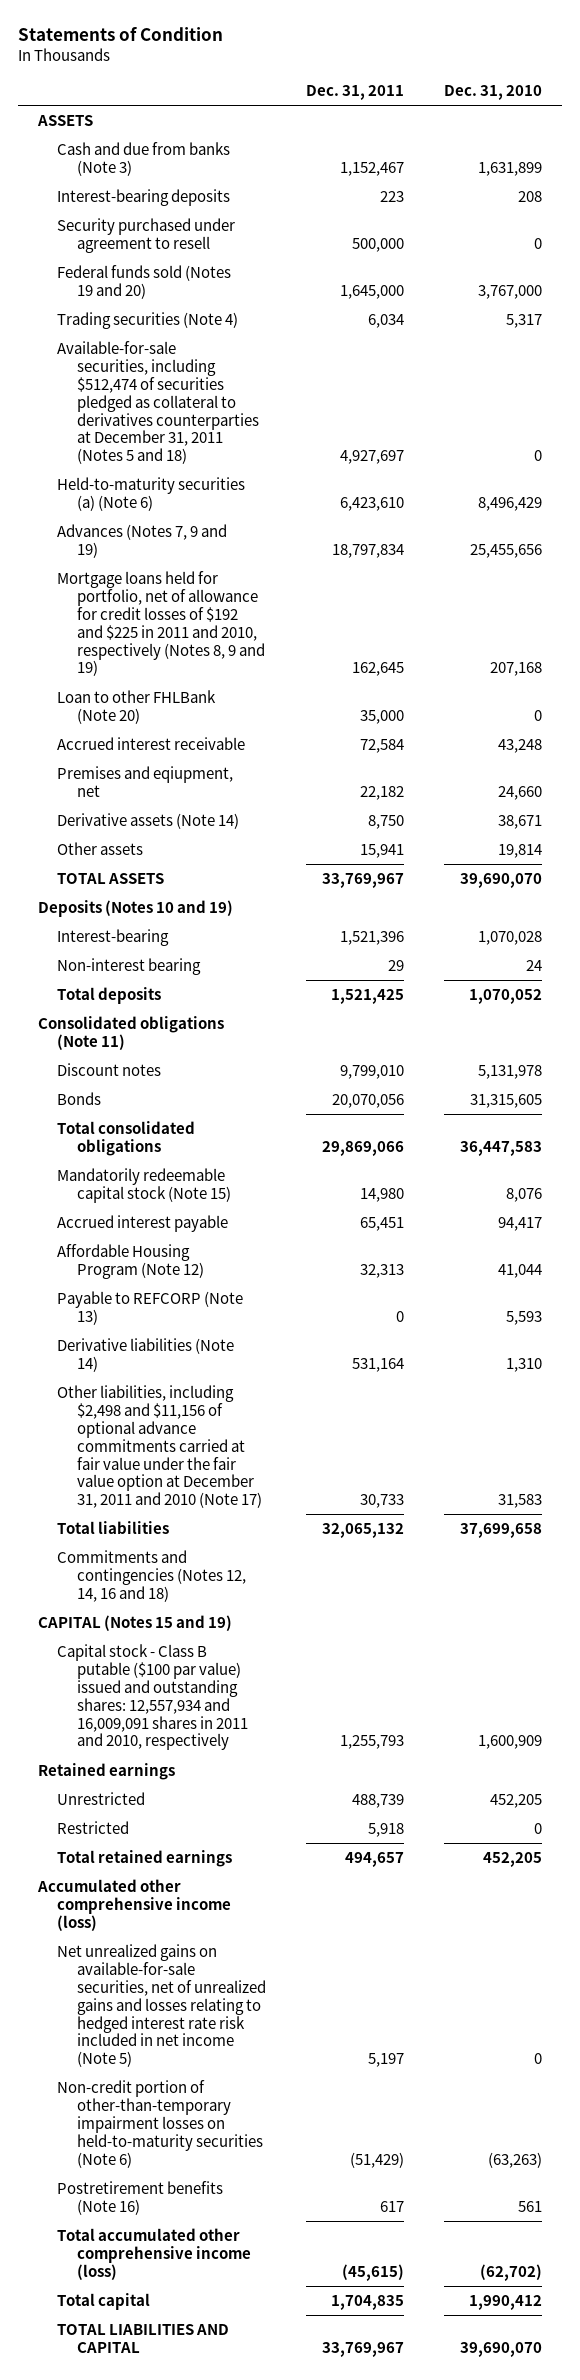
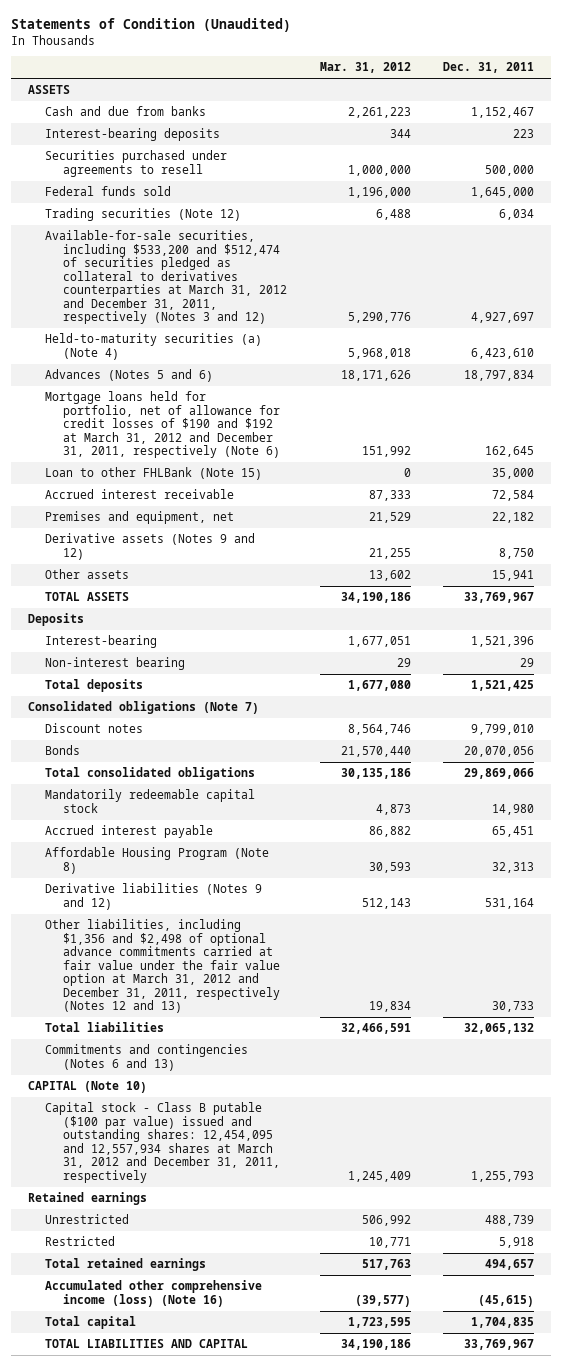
[18,27,224,42] Statements of Condition -> [11,18,292,33] Statements of Condition (Unaudited)
[444,84,543,100] Dec. 31, 2010 -> none
none -> [319,62,411,74] Mar. 31, 2012
[57,141,231,176] Cash and due from banks (Note 3) -> [45,106,207,117] Cash and due from banks
[57,217,236,253] Security purchased under agreement to resell -> [45,150,228,177] Securities purchased under agreements to resell
[57,264,232,299] Federal funds sold (Notes 19 and 20) -> [45,186,172,197] Federal funds sold
[57,311,239,329] Trading securities (Note 4) -> [45,208,242,222] Trading securities (Note 12)
[57,340,259,465] Available-for-sale securities, including $512,474 of securities pledged as collateral to derivatives counterparties at December 31, 2011 (Notes 5 and 18) -> [45,230,288,325] Available-for-sale securities, including $533,200 and $512,474 of securities pledged as collateral to derivatives counterparties at March 31, 2012 and December 31, 2011, respectively (Notes 3 and 12)
[57,476,246,511] Held-to-maturity securities (a) (Note 6) -> [45,333,263,360] Held-to-maturity securities (a) (Note 4)
[57,523,228,558] Advances (Notes 7, 9 and 19) -> [45,369,214,383] Advances (Notes 5 and 6)
[57,570,265,677] Mortgage loans held for portfolio, net of allowance for credit losses of $192 and $225 in 2011 and 2010, respectively (Notes 8, 9 and 19) -> [45,391,281,459] Mortgage loans held for portfolio, net of allowance for credit losses of $190 and $192 at March 31, 2012 and December 31, 2011, respectively (Note 6)
[57,689,217,724] Loan to other FHLBank (Note 20) -> [45,467,263,481] Loan to other FHLBank (Note 15)
[57,765,234,797] Premises and eqiupment, net -> [45,511,235,525] Premises and equipment, net
[57,812,240,829] Derivative assets (Note 14) -> [45,533,256,560] Derivative assets (Notes 9 and 12)
[38,899,234,917] Deposits (Notes 10 and 19) -> [27,613,84,627] Deposits
[38,1015,225,1050] Consolidated obligations (Note 11) -> [27,701,259,715] Consolidated obligations (Note 7)
[57,1167,231,1203] Mandatorily redeemable capital stock (Note 15) -> [45,789,256,813] Mandatorily redeemable capital stock
[57,1290,244,1325] Payable to REFCORP (Note 13) -> none
[57,1243,204,1279] Affordable Housing Program (Note 12) -> [45,847,270,874] Affordable Housing Program (Note 8)
[57,1337,235,1372] Derivative liabilities (Note 14) -> [45,883,263,910] Derivative liabilities (Notes 9 and 12)
[57,1384,262,1509] Other liabilities, including $2,498 and $11,156 of optional advance commitments carried at fair value under the fair value option at December 31, 2011 and 2010 (Note 17) -> [45,919,281,1014] Other liabilities, including $1,356 and $2,498 of optional advance commitments carried at fair value under the fair value option at March 31, 2012 and December 31, 2011, respectively (Notes 12 and 13)
[57,1549,246,1602] Commitments and contingencies (Notes 12, 14, 16 and 18) -> [45,1044,249,1071] Commitments and contingencies (Notes 6 and 13)
[38,1614,233,1631] CAPITAL (Notes 15 and 19) -> [27,1081,147,1094] CAPITAL (Note 10)
[57,1643,248,1751] Capital stock - Class B putable ($100 par value) issued and outstanding shares: 12,557,934 and 16,009,091 shares in 2011 and 2010, respectively -> [45,1102,281,1183] Capital stock - Class B putable ($100 par value) issued and outstanding shares: 12,454,095 and 12,557,934 shares at March 31, 2012 and December 31, 2011, respectively
[37,1878,232,1931] Accumulated other comprehensive income (loss) -> none
[57,1943,266,2068] Net unrealized gains on available-for-sale securities, net of unrealized gains and losses relating to hedged interest rate risk included in net income (Note 5) -> none
[57,2079,263,2168] Non-credit portion of other-than-temporary impairment losses on held-to-maturity securities (Note 6) -> none
[57,2180,224,2215] Postretirement benefits (Note 16) -> none
[57,2227,251,2280] Total accumulated other comprehensive income (loss) -> [45,1280,263,1307] Accumulated other comprehensive income (loss) (Note 16)

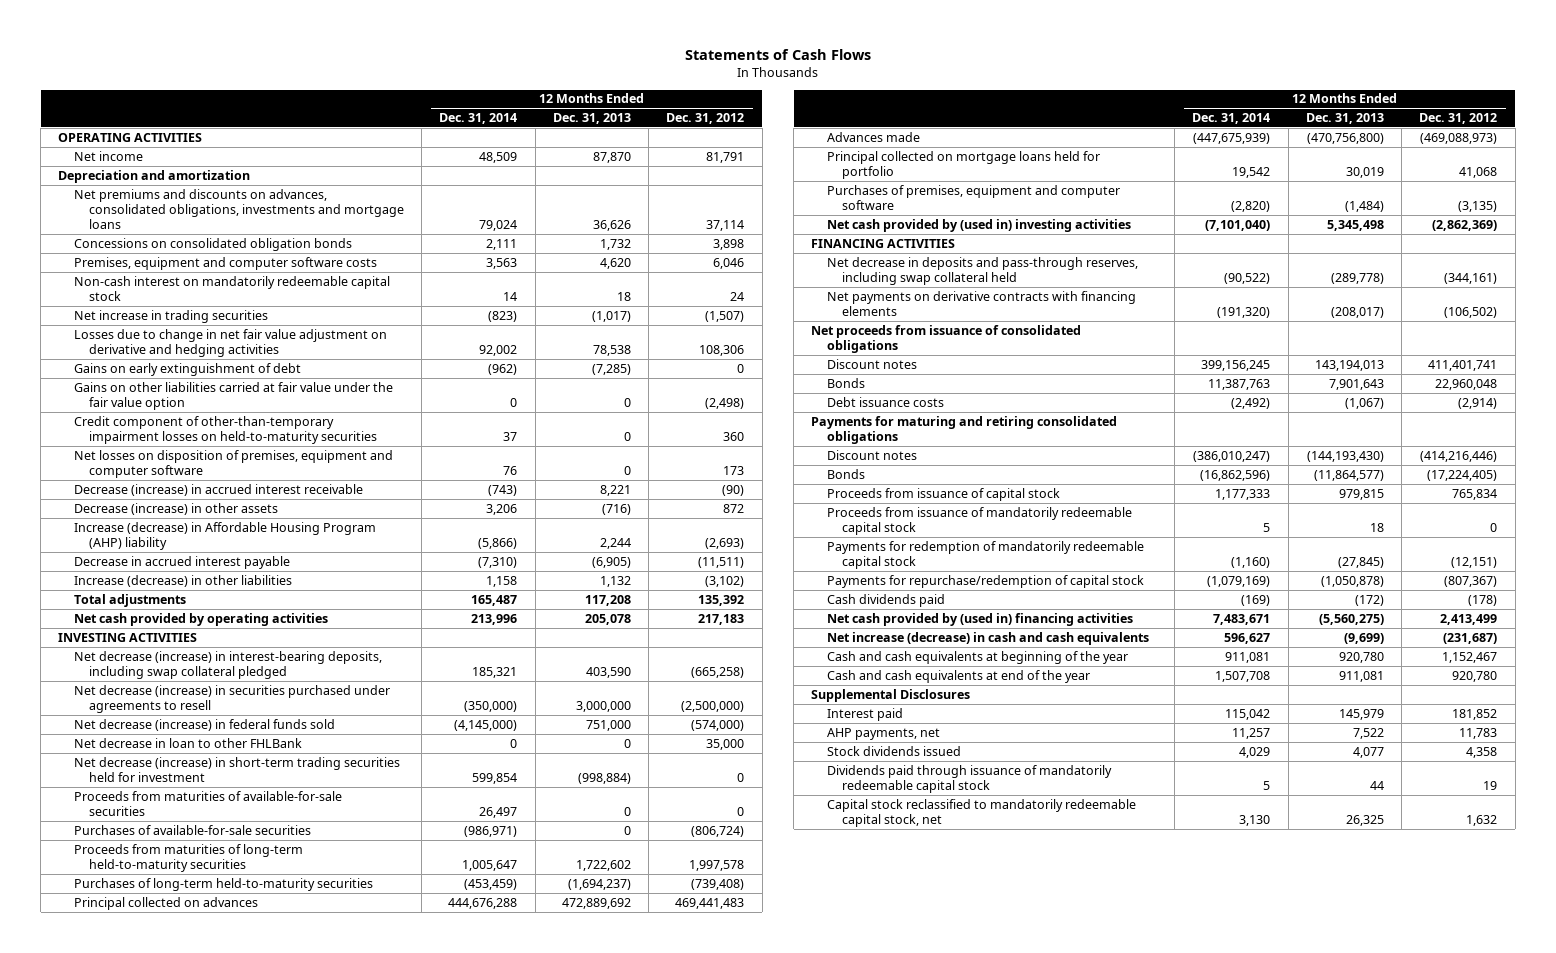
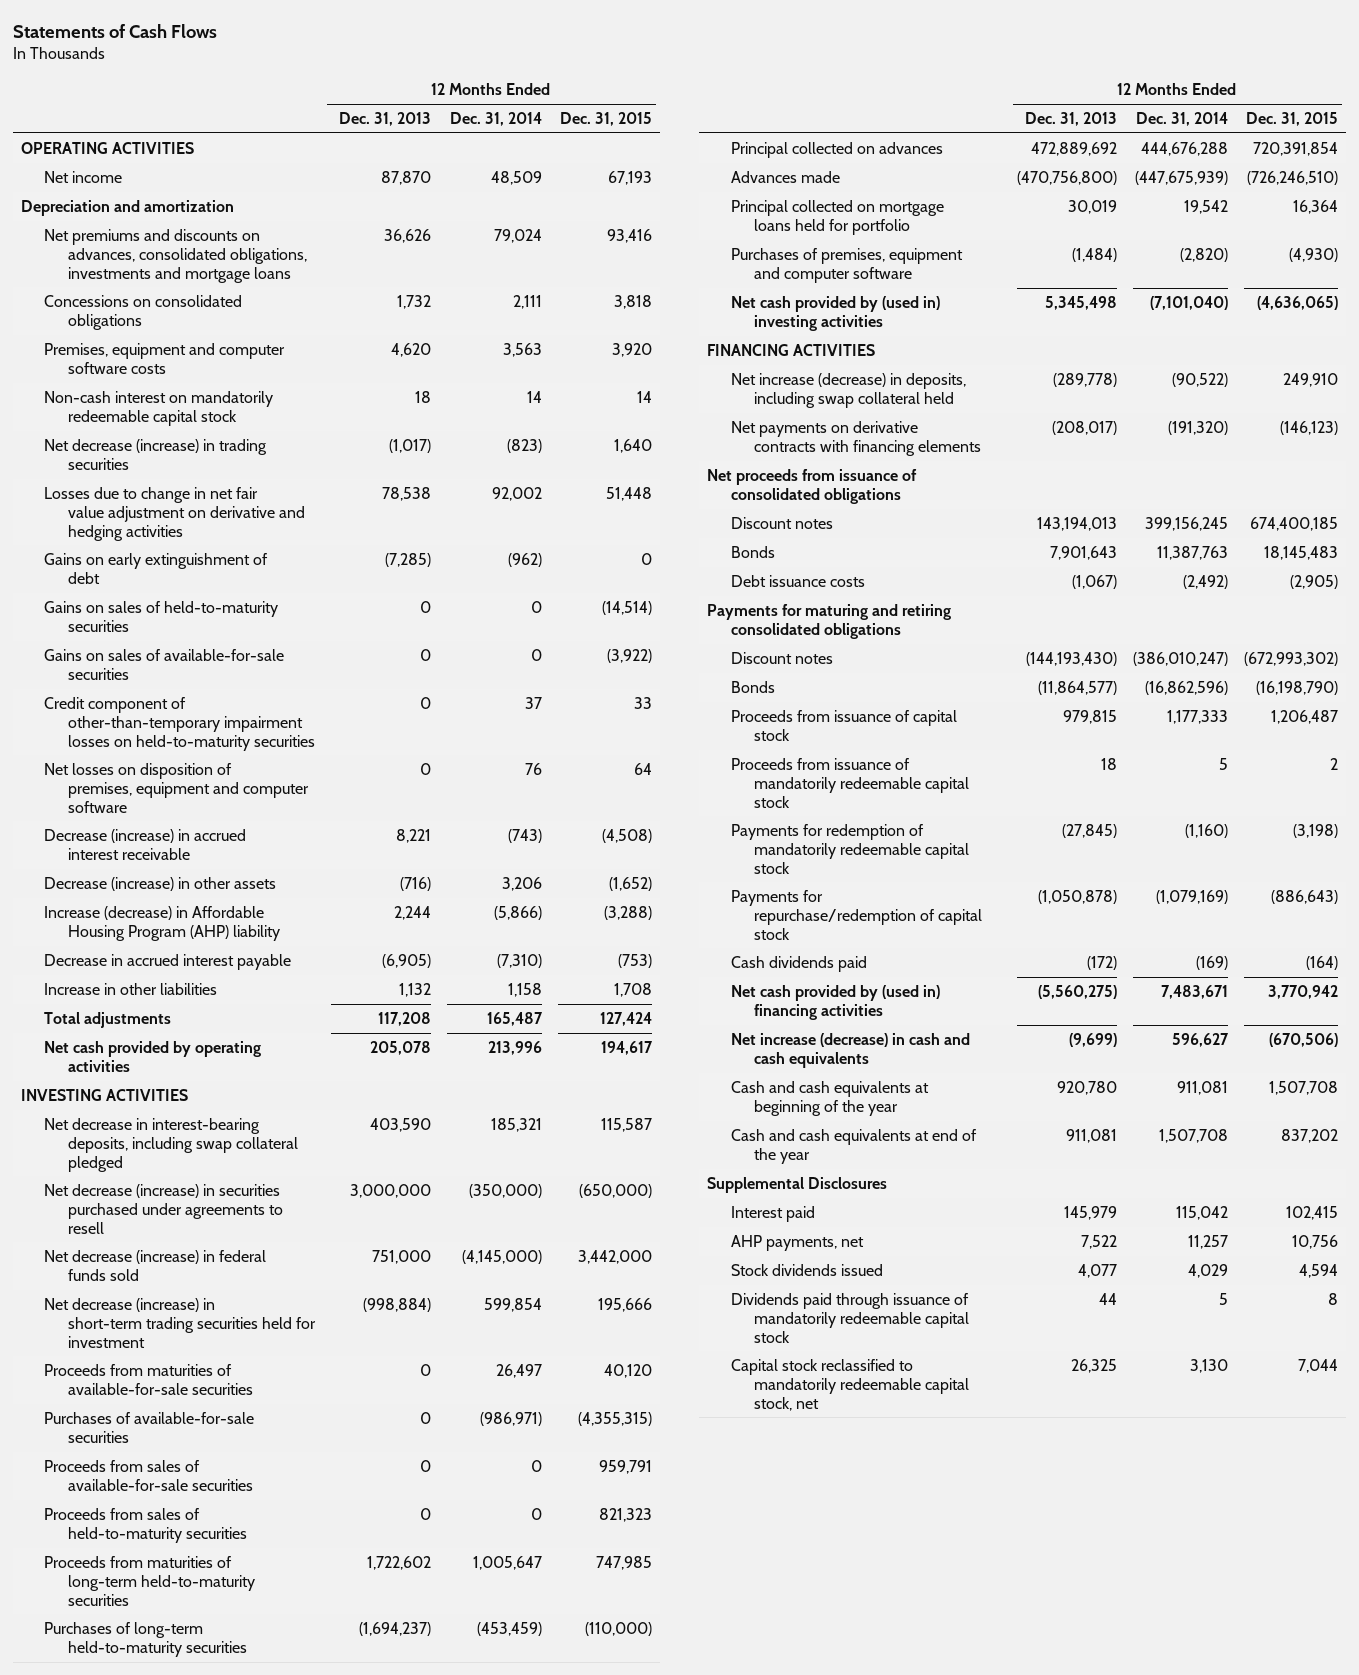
[666,113,745,125] Dec. 31, 2012 -> none
none -> [559,112,652,127] Dec. 31, 2015
[73,237,352,251] Concessions on consolidated obligation bonds -> [44,295,243,330] Concessions on consolidated obligations
[73,309,268,323] Net increase in trading securities -> [44,439,268,470] Net decrease (increase) in trading securities
[73,381,393,410] Gains on other liabilities carried at fair value under the fair value option -> none
none -> [44,601,279,632] Gains on sales of held-to-maturity securities
none -> [44,649,285,680] Gains on sales of available-for-sale securities
[73,574,292,587] Increase (decrease) in other liabilities -> [44,983,218,996] Increase in other liabilities
[73,650,382,679] Net decrease (increase) in interest-bearing deposits, including swap collateral pledged -> [44,1118,298,1172] Net decrease in interest-bearing deposits, including swap collateral pledged
[73,737,302,748] Net decrease in loan to other FHLBank -> none
none -> [44,1460,253,1491] Proceeds from sales of available-for-sale securities
none -> [44,1508,247,1543] Proceeds from sales of held-to-maturity securities
[826,256,1138,285] Net decrease in deposits and pass-through reserves, including swap collateral held -> [730,373,966,408] Net increase (decrease) in deposits, including swap collateral held

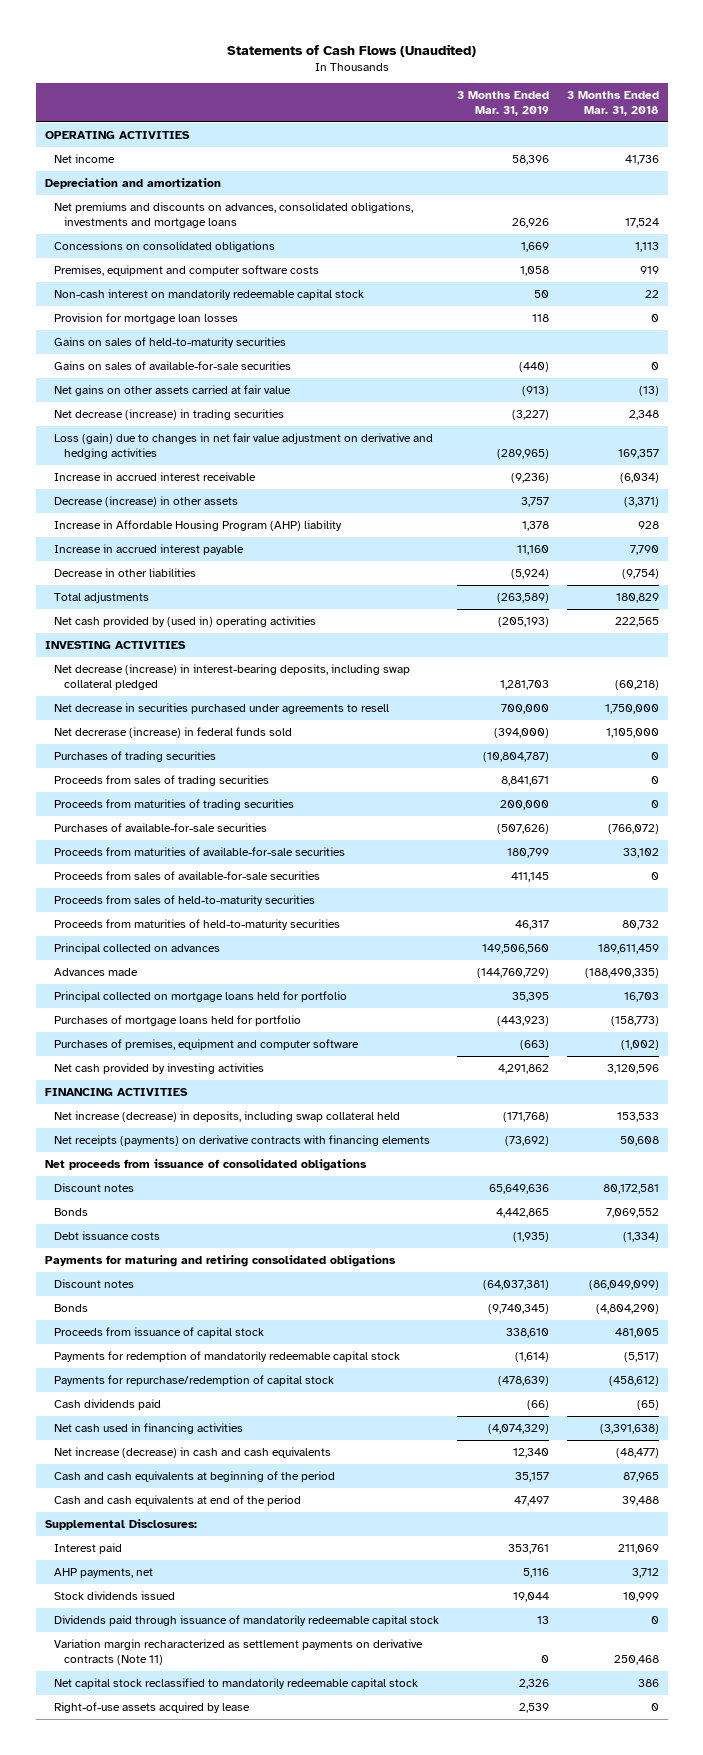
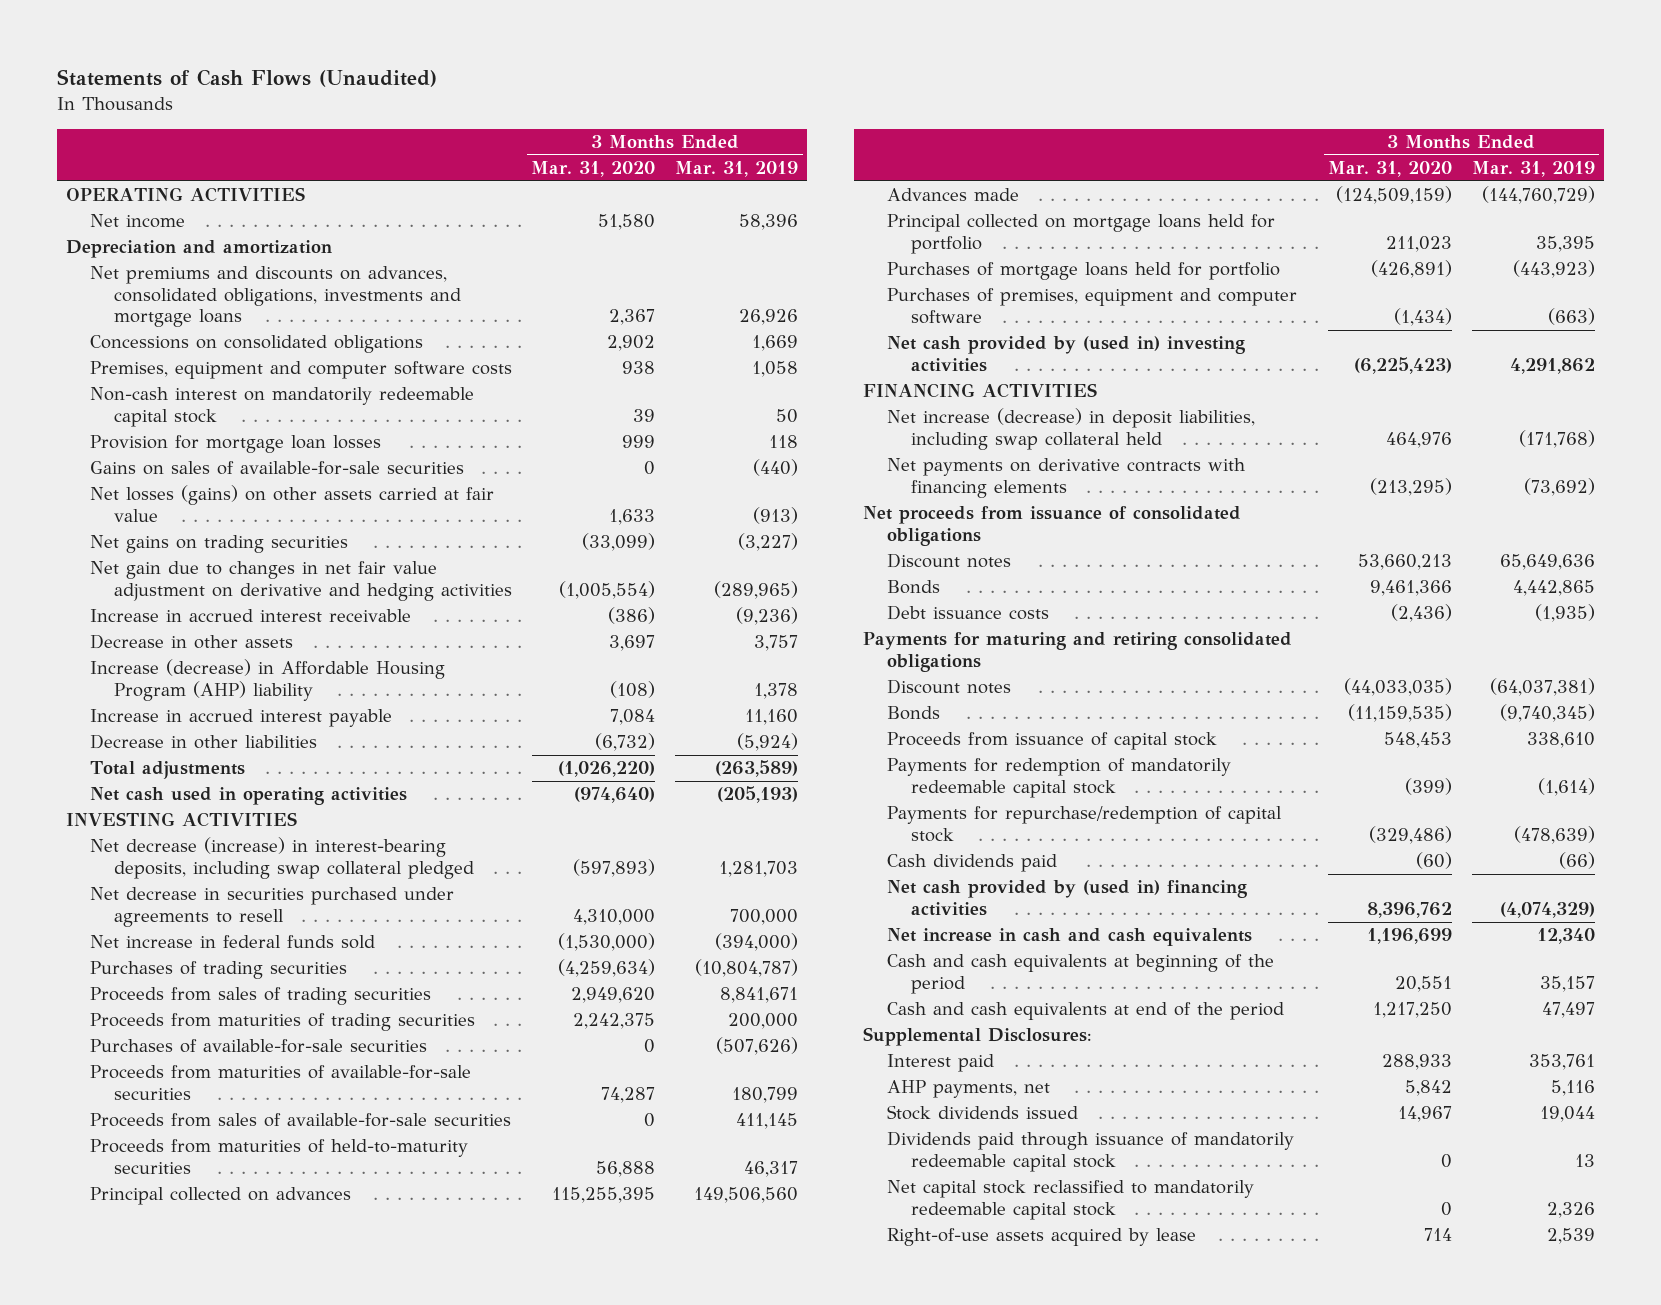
[566,91,659,117] 3 Months Ended Mar. 31, 2018 -> none
none -> [531,161,656,178] Mar. 31, 2020
[54,336,287,348] Gains on sales of held-to-maturity securities -> none
[54,384,292,396] Net gains on other assets carried at fair value -> [90,485,495,522] Net losses (gains) on other assets carried at fair value
[54,408,285,420] Net decrease (increase) in trading securities -> [90,535,349,554] Net gains on trading securities
[54,432,434,459] Loss (gain) due to changes in net fair value adjustment on derivative and hedging activities -> [90,561,513,601] Net gain due to changes in net fair value adjustment on derivative and hedging activities
[54,495,239,507] Decrease (increase) in other assets -> [90,634,294,650] Decrease in other assets
[54,519,343,531] Increase in Affordable Housing Program (AHP) liability -> [90,659,446,701] Increase (decrease) in Affordable Housing Program (AHP) liability
[54,615,317,627] Net cash provided by (used in) operating activities -> [90,787,408,806] Net cash used in operating activities
[54,726,293,738] Net decrerase (increase) in federal funds sold -> [90,935,376,950] Net increase in federal funds sold
[54,894,316,906] Proceeds from sales of held-to-maturity securities -> none
[54,1062,265,1074] Net cash provided by investing activities -> [887,336,1246,372] Net cash provided by (used in) investing activities
[54,1110,401,1122] Net increase (decrease) in deposits, including swap collateral held -> [887,408,1256,450] Net increase (decrease) in deposit liabilities, including swap collateral held
[54,1134,431,1146] Net receipts (payments) on derivative contracts with financing elements -> [887,458,1246,498] Net payments on derivative contracts with financing elements
[54,1422,244,1434] Net cash used in financing activities -> [887,880,1248,916] Net cash provided by (used in) financing activities
[54,1446,332,1458] Net increase (decrease) in cash and cash equivalents -> [887,928,1253,947] Net increase in cash and cash equivalents
[54,1638,424,1665] Variation margin recharacterized as settlement payments on derivative contracts (Note 11) -> none

